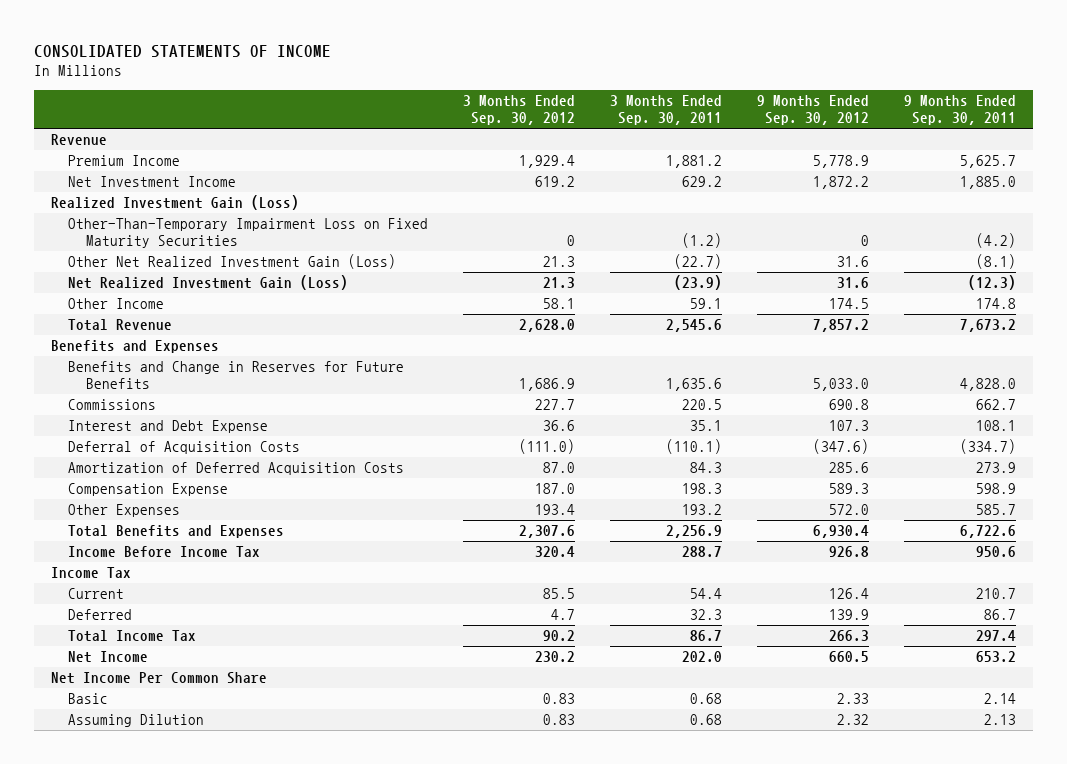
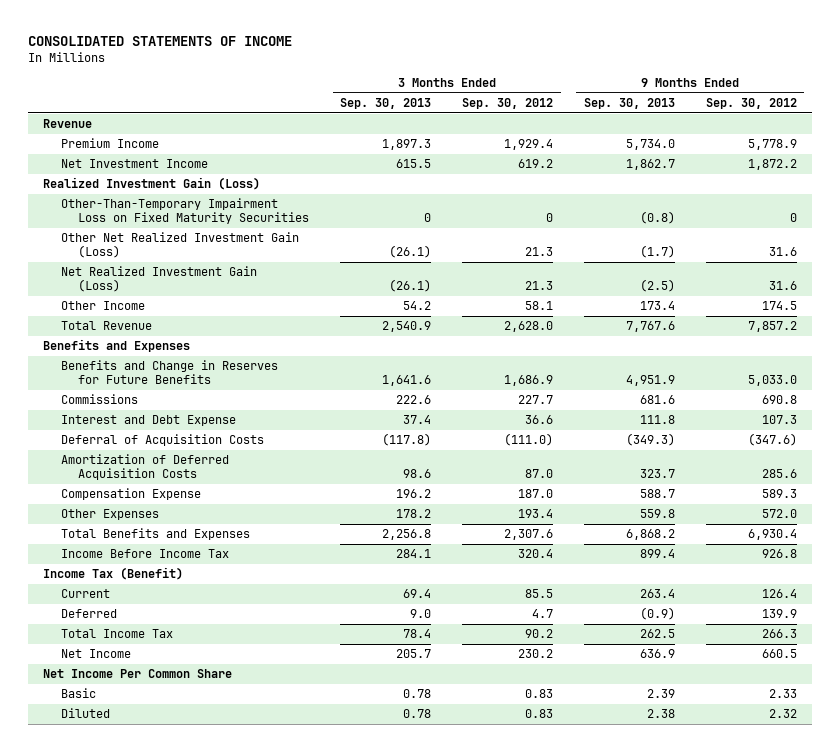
[610,94,723,126] 3 Months Ended Sep. 30, 2011 -> none
[903,94,1016,126] 9 Months Ended Sep. 30, 2011 -> none
none -> [340,98,432,110] Sep. 30, 2013
none -> [583,98,675,110] Sep. 30, 2013
[51,567,132,579] Income Tax -> [43,567,184,581] Income Tax (Benefit)
[68,714,205,728] Assuming Dilution -> [60,708,110,719] Diluted

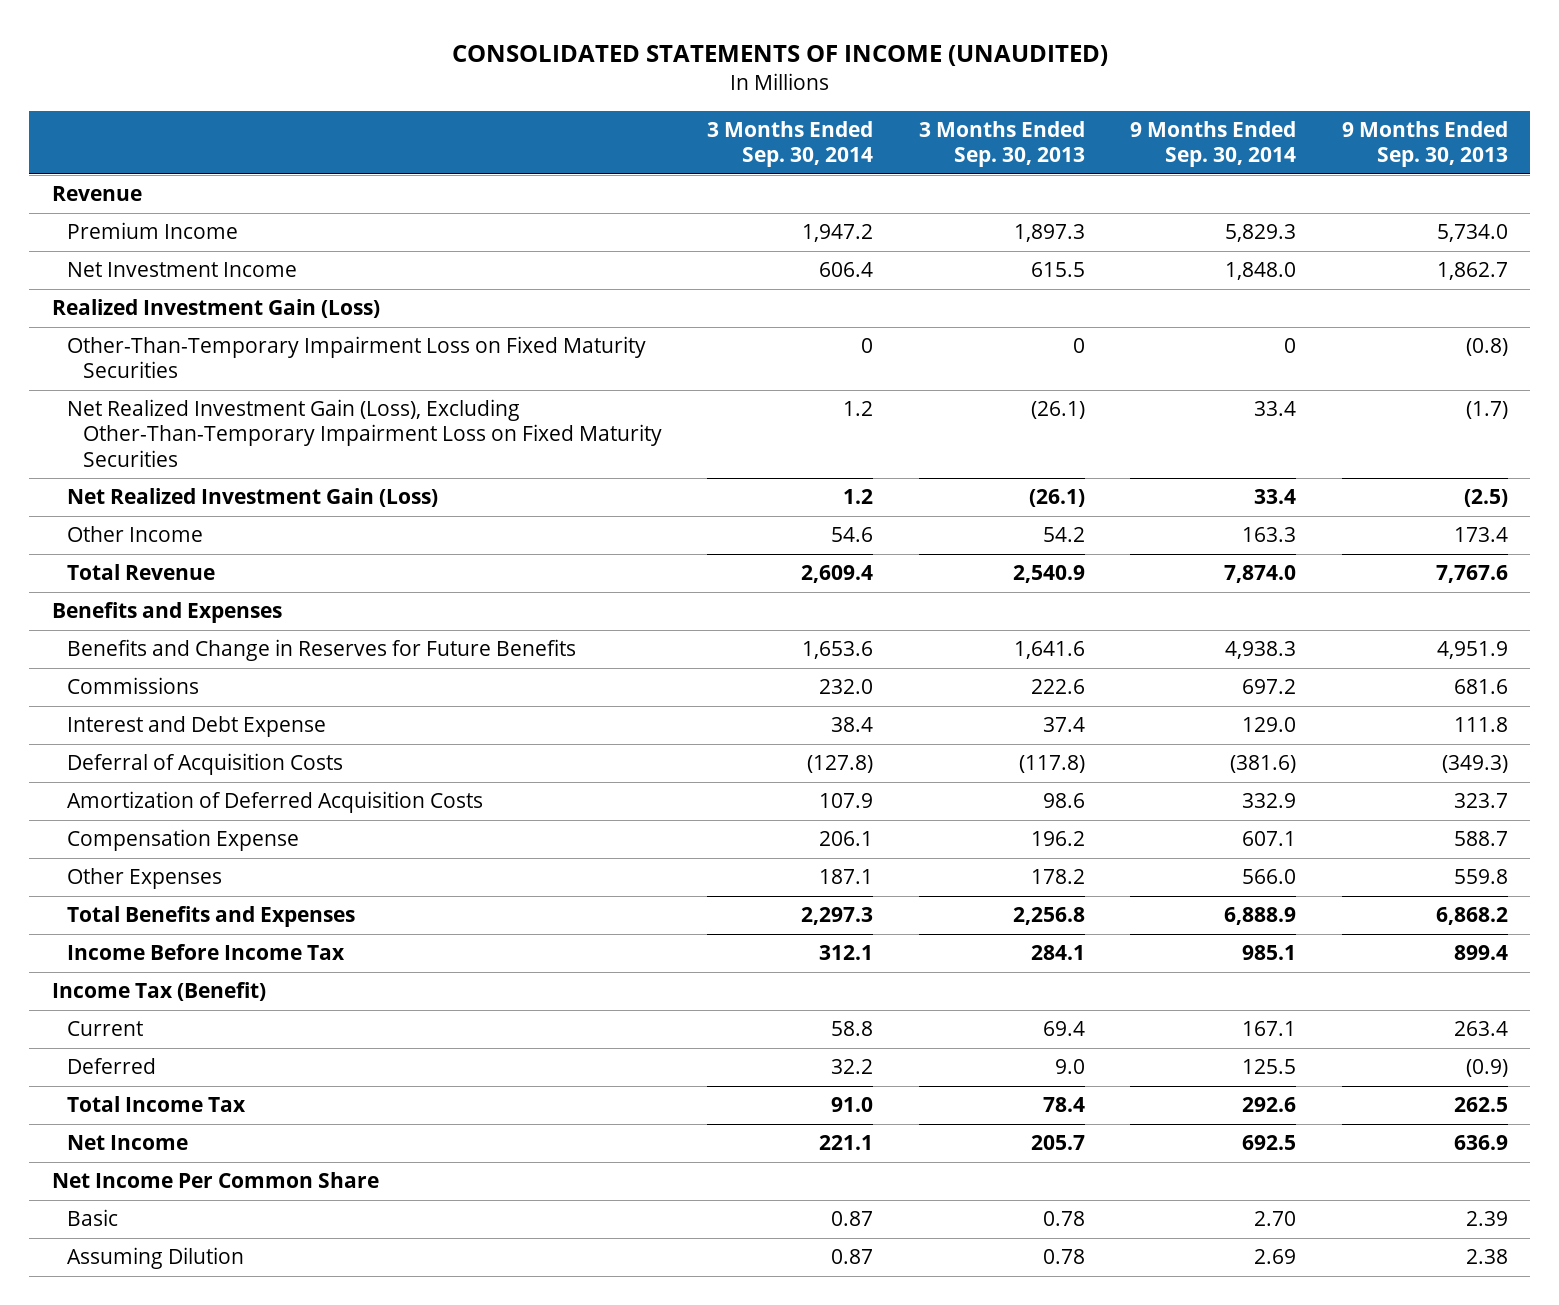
[27,35,292,46] CONSOLIDATED STATEMENTS OF INCOME -> [451,44,1108,66] CONSOLIDATED STATEMENTS OF INCOME (UNAUDITED)
[462,98,554,110] Sep. 30, 2012 -> none
[705,98,797,110] Sep. 30, 2012 -> none
none -> [707,121,874,168] 3 Months Ended Sep. 30, 2014
none -> [1130,121,1297,168] 9 Months Ended Sep. 30, 2014
[60,232,299,259] Other Net Realized Investment Gain (Loss) -> [67,399,662,467] Net Realized Investment Gain (Loss), Excluding Other-Than-Temporary Impairment Loss on Fixed Maturity Securities
[60,708,110,719] Diluted -> [67,1247,245,1270] Assuming Dilution

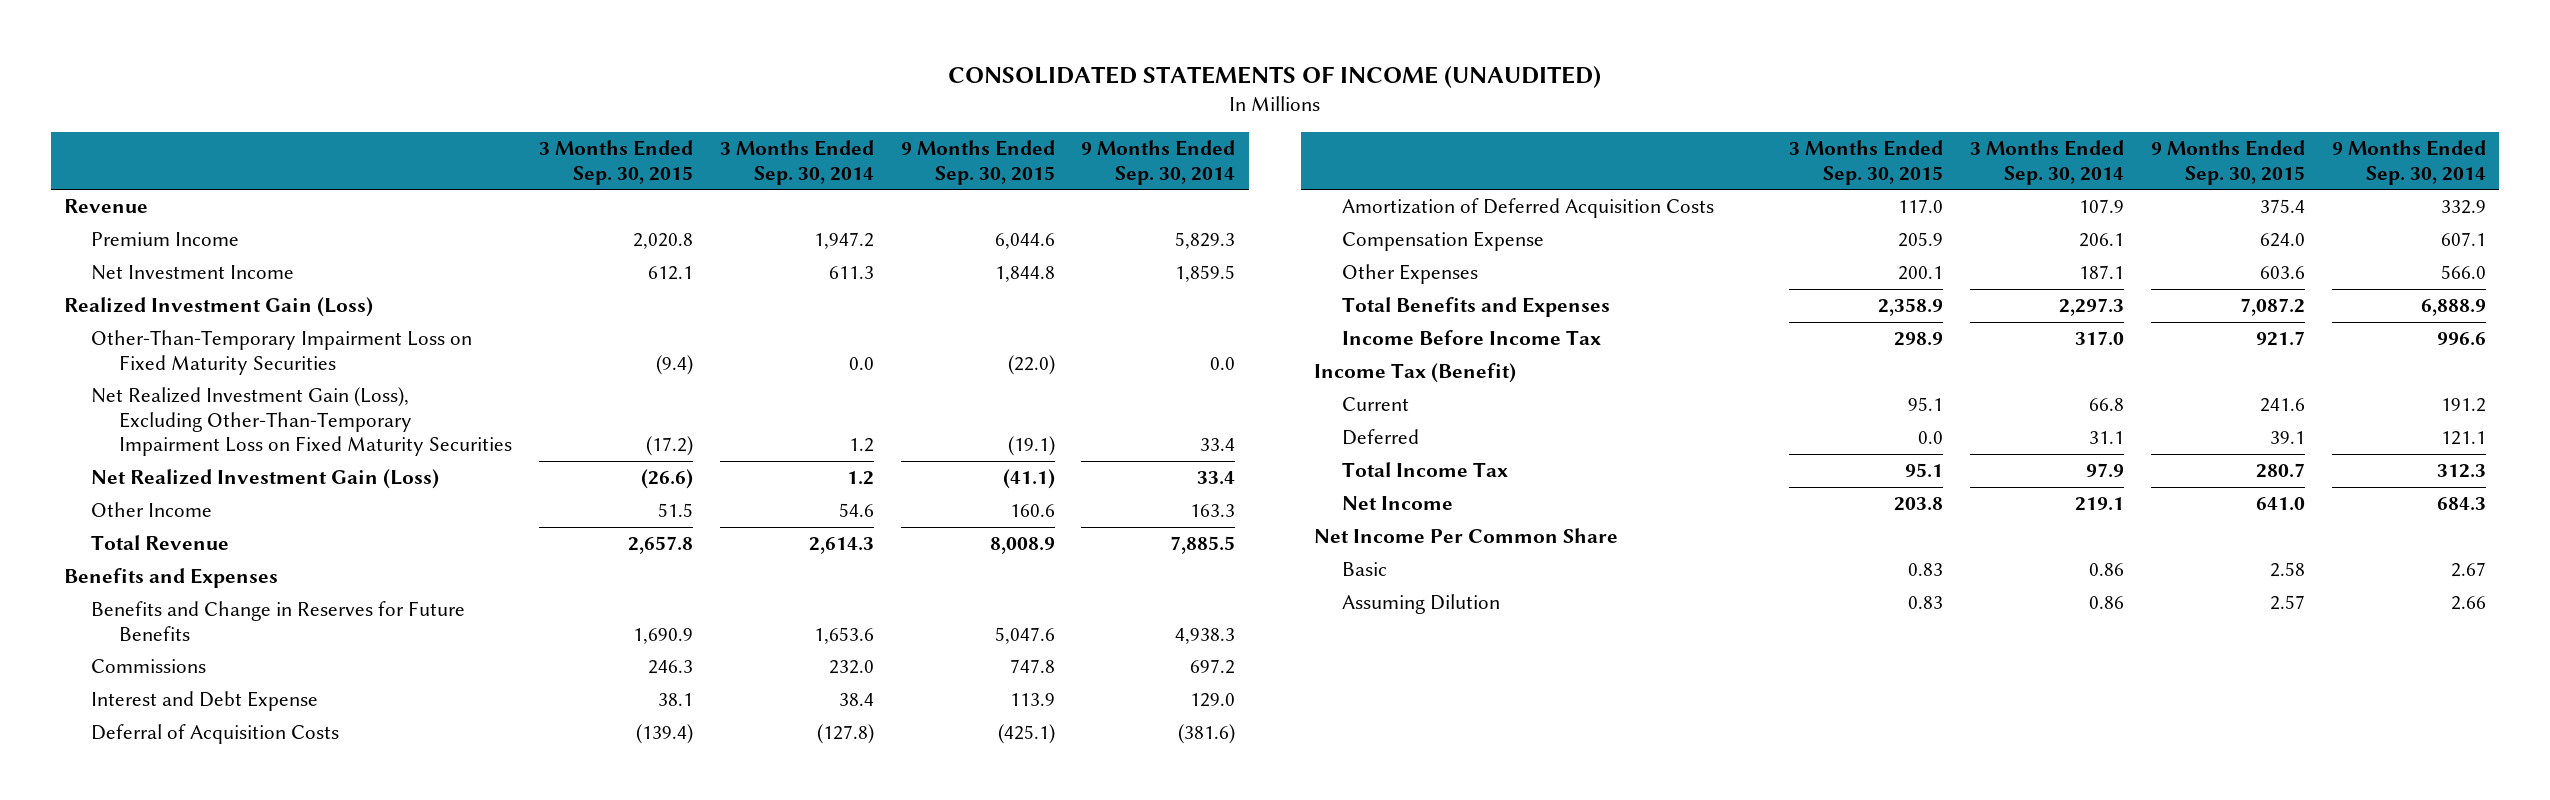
[918,121,1085,168] 3 Months Ended Sep. 30, 2013 -> none
[1341,121,1508,168] 9 Months Ended Sep. 30, 2013 -> none
none -> [538,139,693,185] 3 Months Ended Sep. 30, 2015
none -> [900,139,1055,185] 9 Months Ended Sep. 30, 2015
[819,262,874,278] 606.4 -> [828,266,874,280] 611.3
[1225,262,1297,281] 1,848.0 -> [1175,265,1236,283] 1,859.5
[861,338,874,354] 0 -> [848,356,874,370] 0.0
[1284,338,1297,354] 0 -> [1210,356,1236,370] 0.0
[801,565,874,584] 2,609.4 -> [808,537,874,555] 2,614.3
[1224,565,1297,584] 7,874.0 -> [1170,536,1236,555] 7,885.5
[819,945,874,961] 312.1 -> [2074,331,2124,346] 317.0
[1242,945,1297,961] 985.1 -> [2436,332,2486,346] 996.6
[831,1021,874,1037] 58.8 -> [2088,398,2124,412] 66.8
[1242,1021,1297,1037] 167.1 -> [2440,398,2486,413] 191.2
[831,1059,874,1075] 32.2 -> [2088,431,2124,445] 31.1
[1242,1059,1297,1075] 125.5 -> [2440,431,2486,446] 121.1
[831,1097,874,1113] 91.0 -> [2085,463,2124,478] 97.9
[1242,1097,1297,1113] 292.6 -> [2436,464,2486,479] 312.3
[819,1135,874,1151] 221.1 -> [2074,497,2124,512] 219.1
[1242,1135,1297,1151] 692.5 -> [2436,497,2486,511] 684.3
[831,1211,874,1227] 0.87 -> [2088,563,2124,577] 0.86
[1254,1211,1297,1227] 2.70 -> [2450,562,2486,578] 2.67
[831,1249,874,1265] 0.87 -> [2088,596,2124,610] 0.86
[1254,1249,1297,1265] 2.69 -> [2450,596,2486,611] 2.66

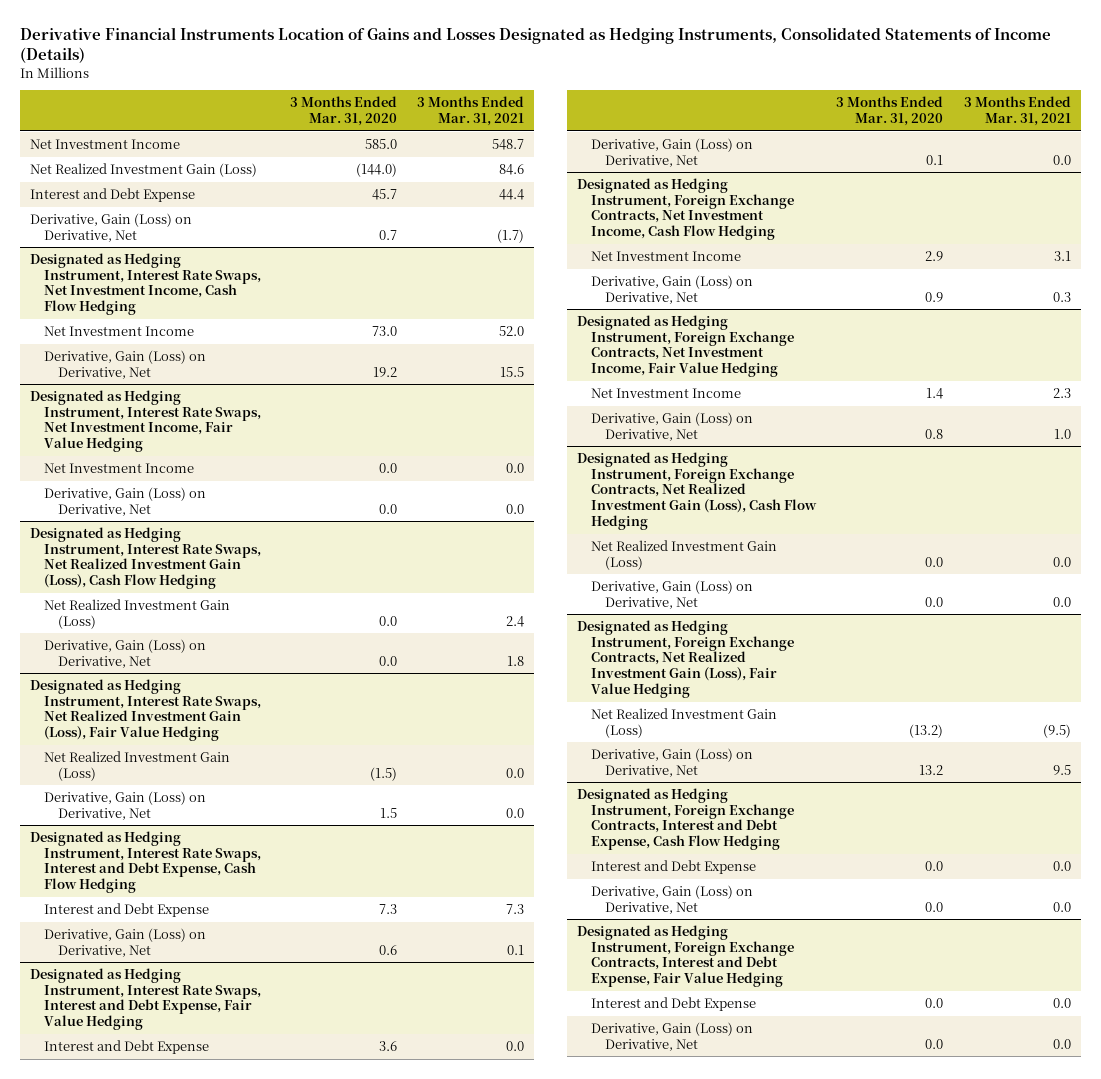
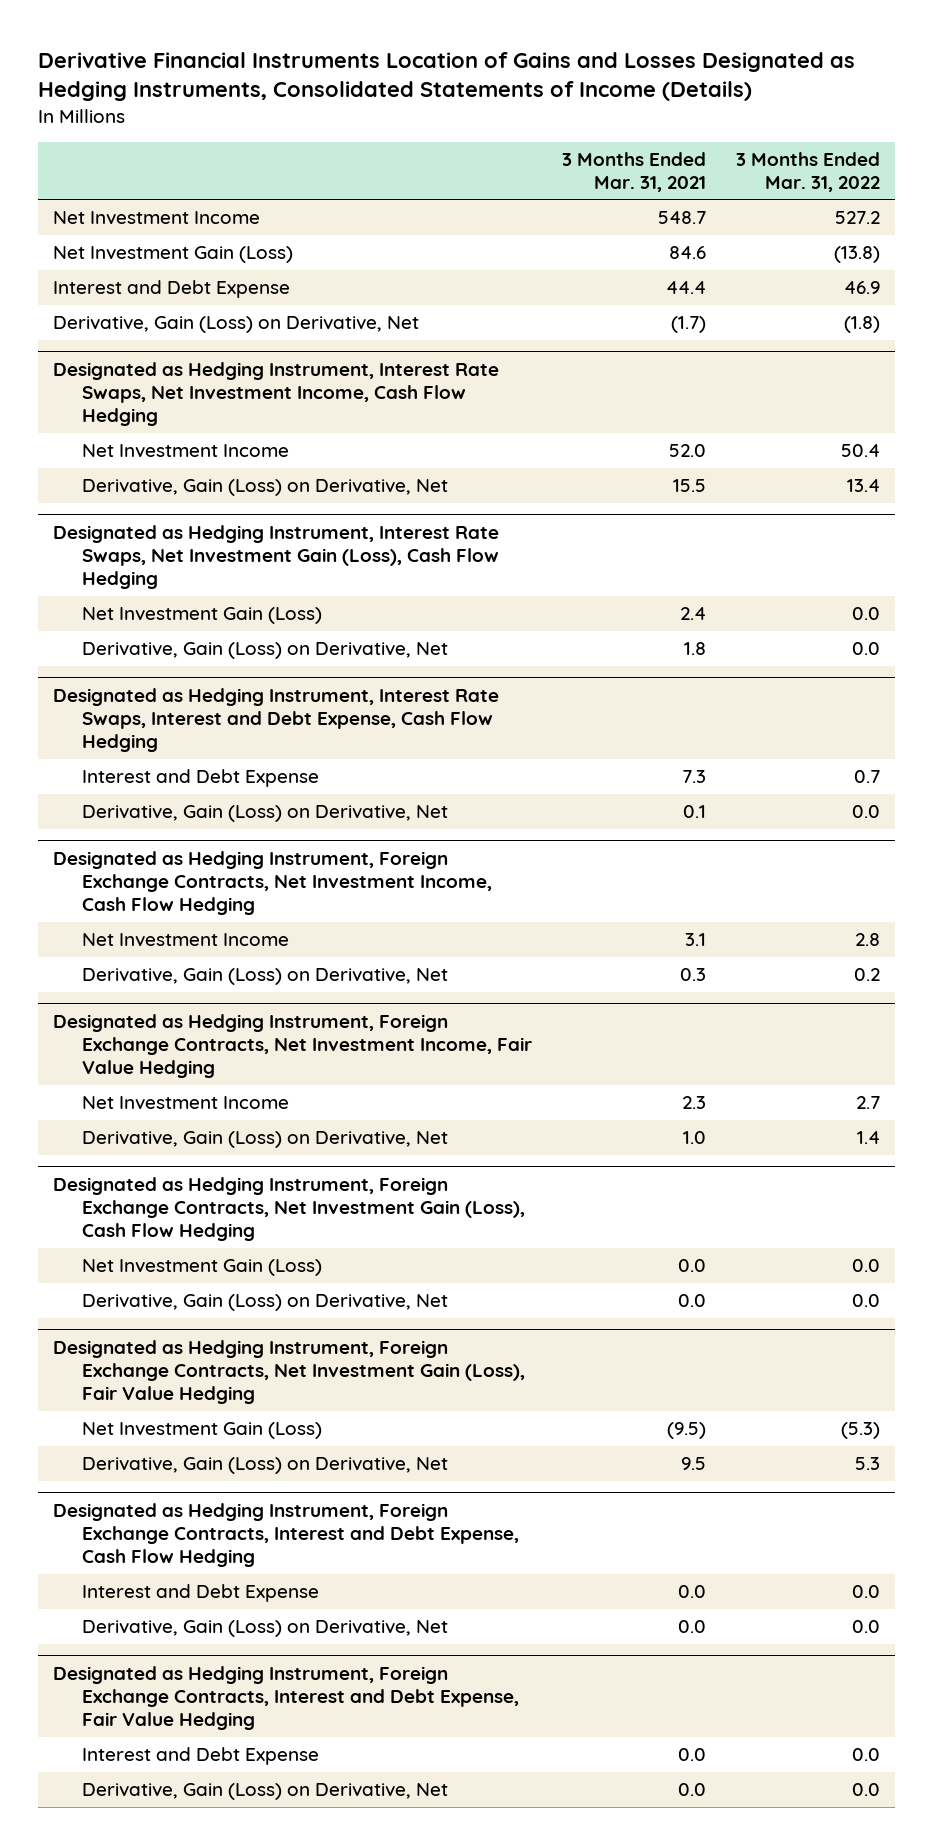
[289,96,397,127] 3 Months Ended Mar. 31, 2020 -> none
none -> [736,151,881,192] 3 Months Ended Mar. 31, 2022
[30,163,258,178] Net Realized Investment Gain (Loss) -> [53,246,294,264] Net Investment Gain (Loss)
[30,390,262,453] Designated as Hedging Instrument, Interest Rate Swaps, Net Investment Income, Fair Value Hedging -> none
[44,463,195,474] Net Investment Income -> none
[44,487,207,516] Derivative, Gain (Loss) on Derivative, Net -> none
[30,527,262,590] Designated as Hedging Instrument, Interest Rate Swaps, Net Realized Investment Gain (Loss), Cash Flow Hedging -> [53,524,500,590] Designated as Hedging Instrument, Interest Rate Swaps, Net Investment Gain (Loss), Cash Flow Hedging
[44,599,231,629] Net Realized Investment Gain (Loss) -> [82,607,323,625] Net Investment Gain (Loss)
[30,679,262,742] Designated as Hedging Instrument, Interest Rate Swaps, Net Realized Investment Gain (Loss), Fair Value Hedging -> none
[44,751,231,781] Net Realized Investment Gain (Loss) -> none
[44,791,207,820] Derivative, Gain (Loss) on Derivative, Net -> none
[30,968,262,1031] Designated as Hedging Instrument, Interest Rate Swaps, Interest and Debt Expense, Fair Value Hedging -> none
[44,1040,210,1055] Interest and Debt Expense -> none
[590,138,753,167] Derivative, Gain (Loss) on Derivative, Net -> none
[576,452,817,530] Designated as Hedging Instrument, Foreign Exchange Contracts, Net Realized Investment Gain (Loss), Cash Flow Hedging -> [53,1176,526,1242] Designated as Hedging Instrument, Foreign Exchange Contracts, Net Investment Gain (Loss), Cash Flow Hedging
[590,540,777,570] Net Realized Investment Gain (Loss) -> [82,1259,323,1277] Net Investment Gain (Loss)
[576,620,794,698] Designated as Hedging Instrument, Foreign Exchange Contracts, Net Realized Investment Gain (Loss), Fair Value Hedging -> [53,1339,526,1405] Designated as Hedging Instrument, Foreign Exchange Contracts, Net Investment Gain (Loss), Fair Value Hedging
[590,708,777,738] Net Realized Investment Gain (Loss) -> [82,1422,323,1440] Net Investment Gain (Loss)

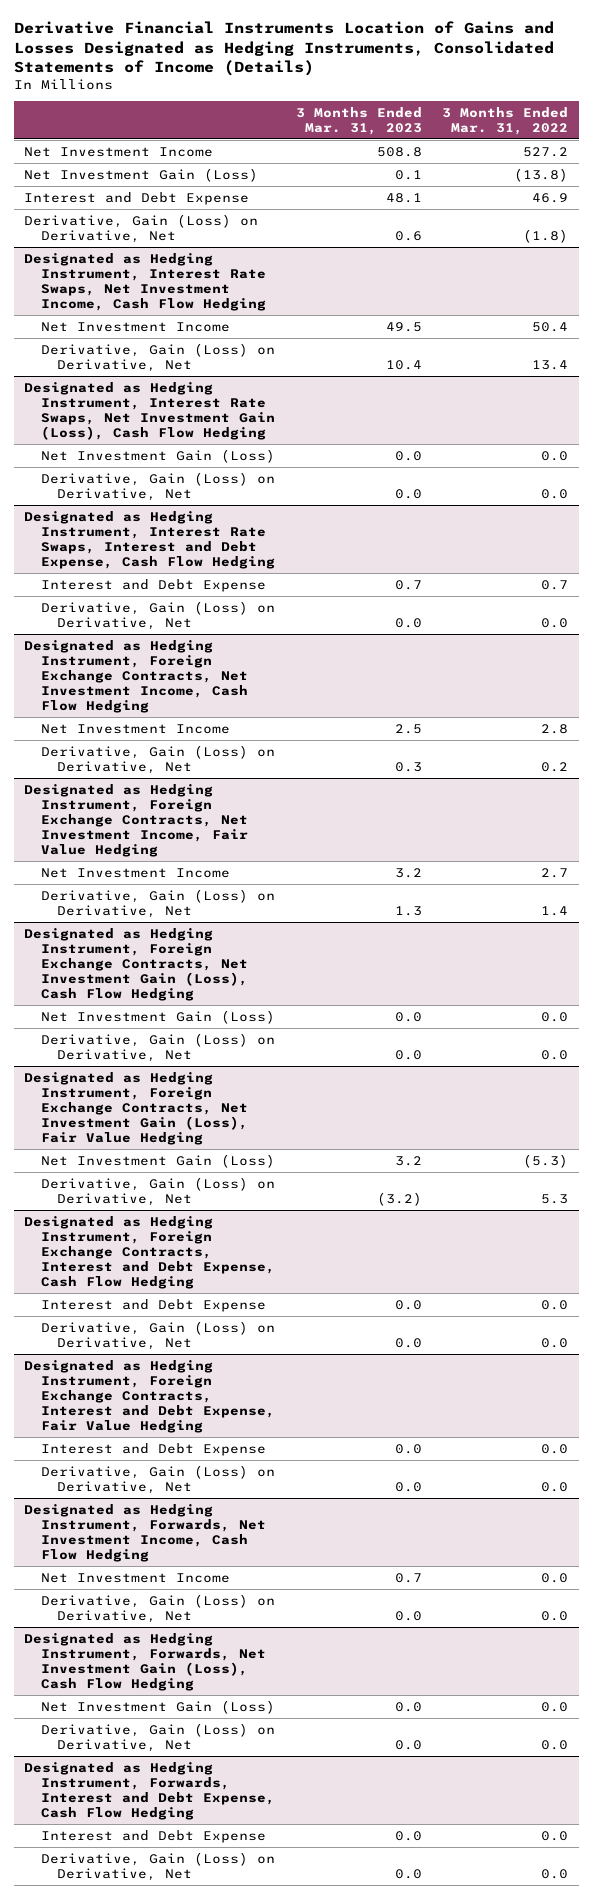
[562,151,707,192] 3 Months Ended Mar. 31, 2021 -> none
none -> [295,106,422,135] 3 Months Ended Mar. 31, 2023
none -> [24,1503,266,1562] Designated as Hedging Instrument, Forwards, Net Investment Income, Cash Flow Hedging
none -> [40,1572,230,1583] Net Investment Income
none -> [40,1593,275,1623] Derivative, Gain (Loss) on Derivative, Net
none -> [24,1632,266,1691] Designated as Hedging Instrument, Forwards, Net Investment Gain (Loss), Cash Flow Hedging
none -> [40,1699,275,1714] Net Investment Gain (Loss)
none -> [40,1722,275,1752] Derivative, Gain (Loss) on Derivative, Net
none -> [24,1761,275,1820] Designated as Hedging Instrument, Forwards, Interest and Debt Expense, Cash Flow Hedging
none -> [40,1829,266,1843] Interest and Debt Expense
none -> [40,1851,275,1881] Derivative, Gain (Loss) on Derivative, Net

